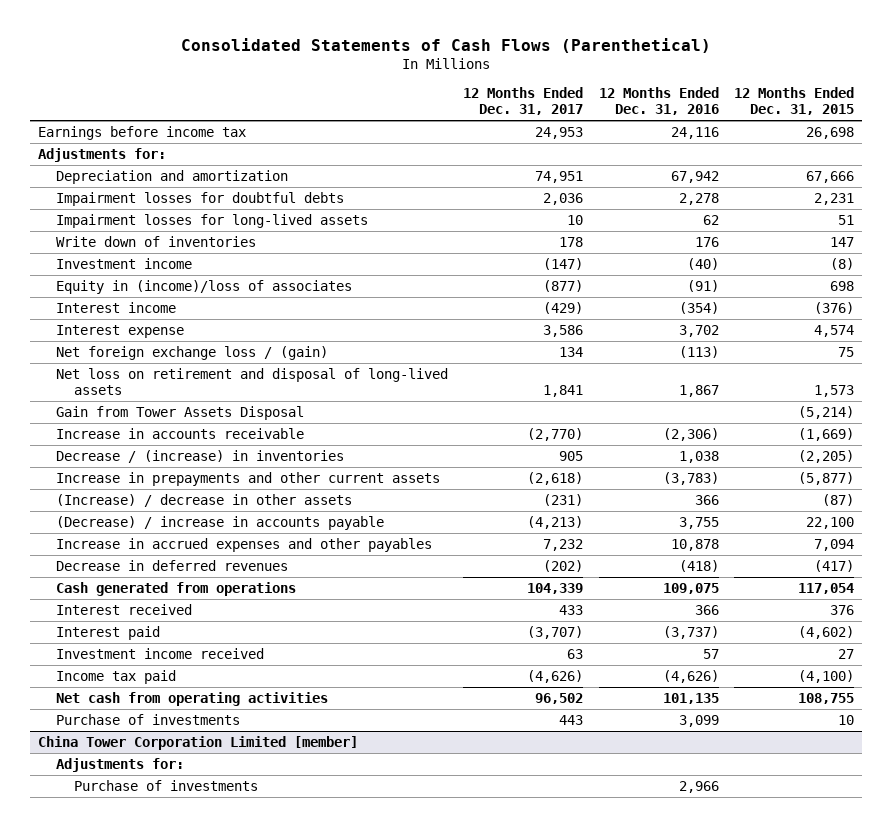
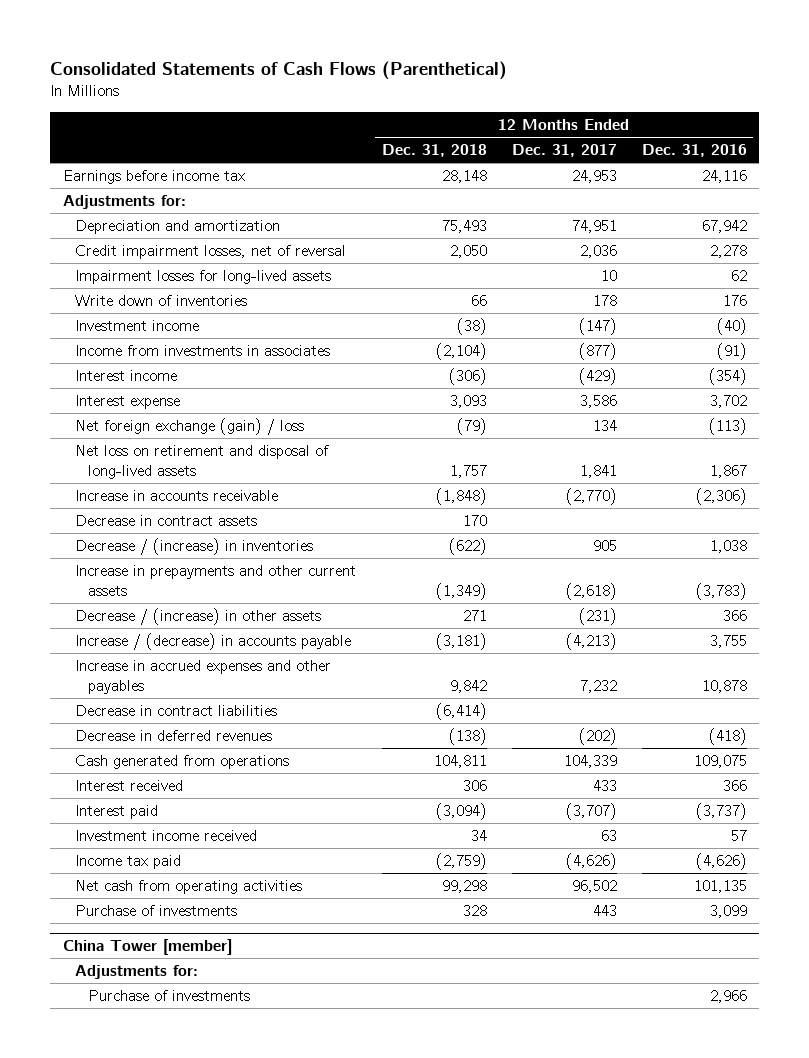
[734,87,855,116] 12 Months Ended Dec. 31, 2015 -> none
none -> [381,144,487,158] Dec. 31, 2018
[56,191,345,206] Impairment losses for doubtful debts -> [75,244,347,259] Credit impairment losses, net of reversal
[56,279,353,294] Equity in (income)/loss of associates -> [75,344,331,356] Income from investments in associates
[56,345,329,360] Net foreign exchange loss / (gain) -> [75,417,305,435] Net foreign exchange (gain) / loss
[56,405,305,420] Gain from Tower Assets Disposal -> none
none -> [75,514,258,526] Decrease in contract assets
[56,493,353,507] (Increase) / decrease in other assets -> [75,607,322,625] Decrease / (increase) in other assets
[56,515,385,530] (Decrease) / increase in accounts payable -> [75,632,352,650] Increase / (decrease) in accounts payable
none -> [75,704,278,716] Decrease in contract liabilities
[37,735,358,750] China Tower Corporation Limited [member] -> [62,939,232,956] China Tower [member]

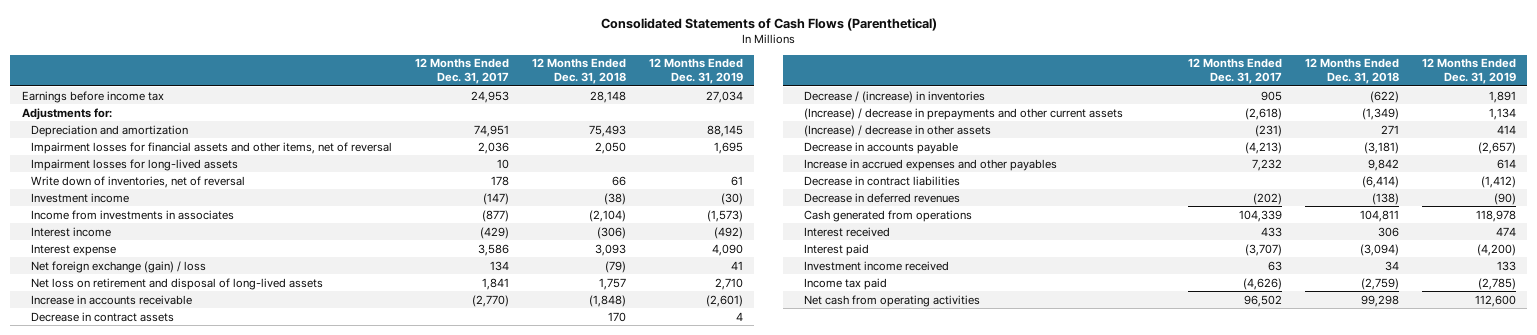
[641,144,747,158] Dec. 31, 2016 -> none
none -> [648,58,743,85] 12 Months Ended Dec. 31, 2019
[75,244,347,259] Credit impairment losses, net of reversal -> [30,141,392,154] Impairment losses for financial assets and other items, net of reversal
[75,294,248,306] Write down of inventories -> [30,175,245,188] Write down of inventories, net of reversal
[75,564,357,597] Increase in prepayments and other current assets -> [803,107,1123,120] (Increase) / decrease in prepayments and other current assets
[75,607,322,625] Decrease / (increase) in other assets -> [803,124,991,137] (Increase) / decrease in other assets
[75,632,352,650] Increase / (decrease) in accounts payable -> [803,141,958,154] Decrease in accounts payable
[75,904,238,916] Purchase of investments -> none
[62,939,232,956] China Tower [member] -> none
[75,964,199,979] Adjustments for: -> none
[88,989,251,1001] Purchase of investments -> none

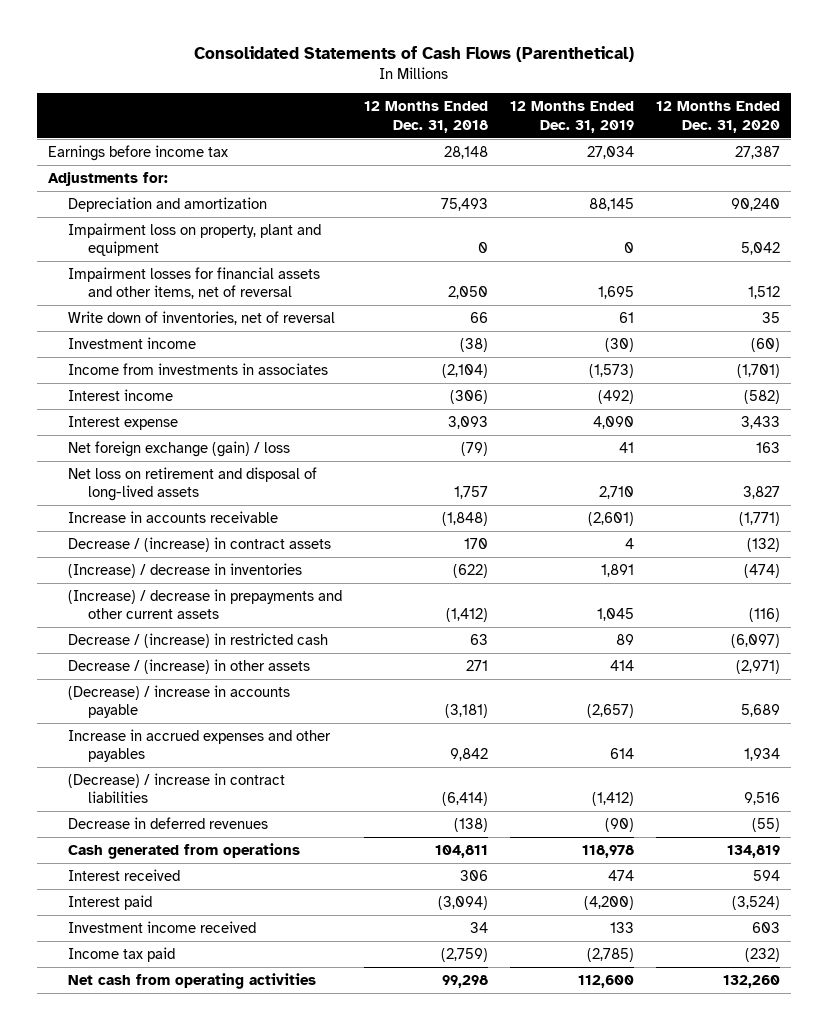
[414,58,509,85] 12 Months Ended Dec. 31, 2017 -> none
none -> [655,101,780,133] 12 Months Ended Dec. 31, 2020
none -> [68,223,322,257] Impairment loss on property, plant and equipment
[30,158,238,171] Impairment losses for long-lived assets -> none
[30,311,174,322] Decrease in contract assets -> [68,537,332,553] Decrease / (increase) in contract assets
[803,90,985,103] Decrease / (increase) in inventories -> [68,563,303,579] (Increase) / decrease in inventories
[1361,107,1399,120] (1,349) -> [446,608,489,623] (1,412)
[1488,107,1516,120] 1,134 -> [596,608,634,622] 1,045
none -> [68,633,329,649] Decrease / (increase) in restricted cash
[803,124,991,137] (Increase) / decrease in other assets -> [68,659,311,675] Decrease / (increase) in other assets
[803,141,958,154] Decrease in accounts payable -> [68,685,291,719] (Decrease) / increase in accounts payable
[803,175,960,186] Decrease in contract liabilities -> [68,773,286,804] (Decrease) / increase in contract liabilities

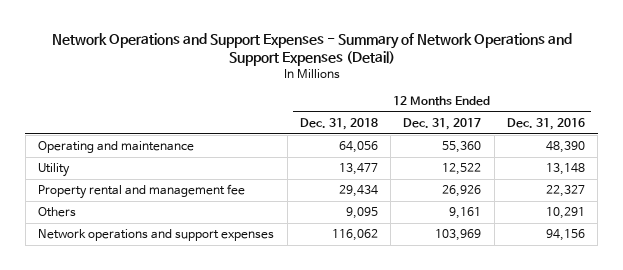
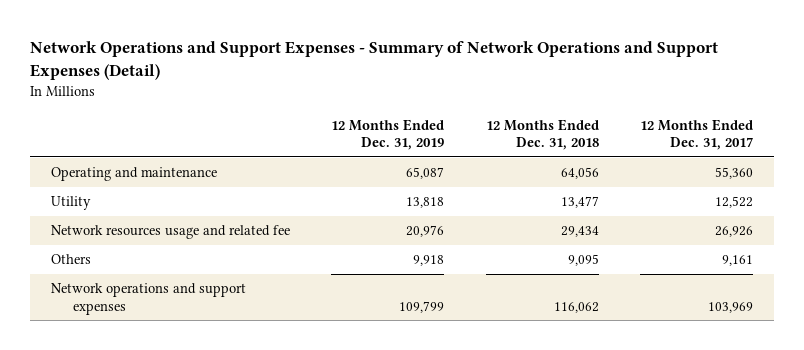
[506,118,585,131] Dec. 31, 2016 -> none
none -> [331,118,445,150] 12 Months Ended Dec. 31, 2019
[38,184,246,200] Property rental and management fee -> [50,225,290,240] Network resources usage and related fee

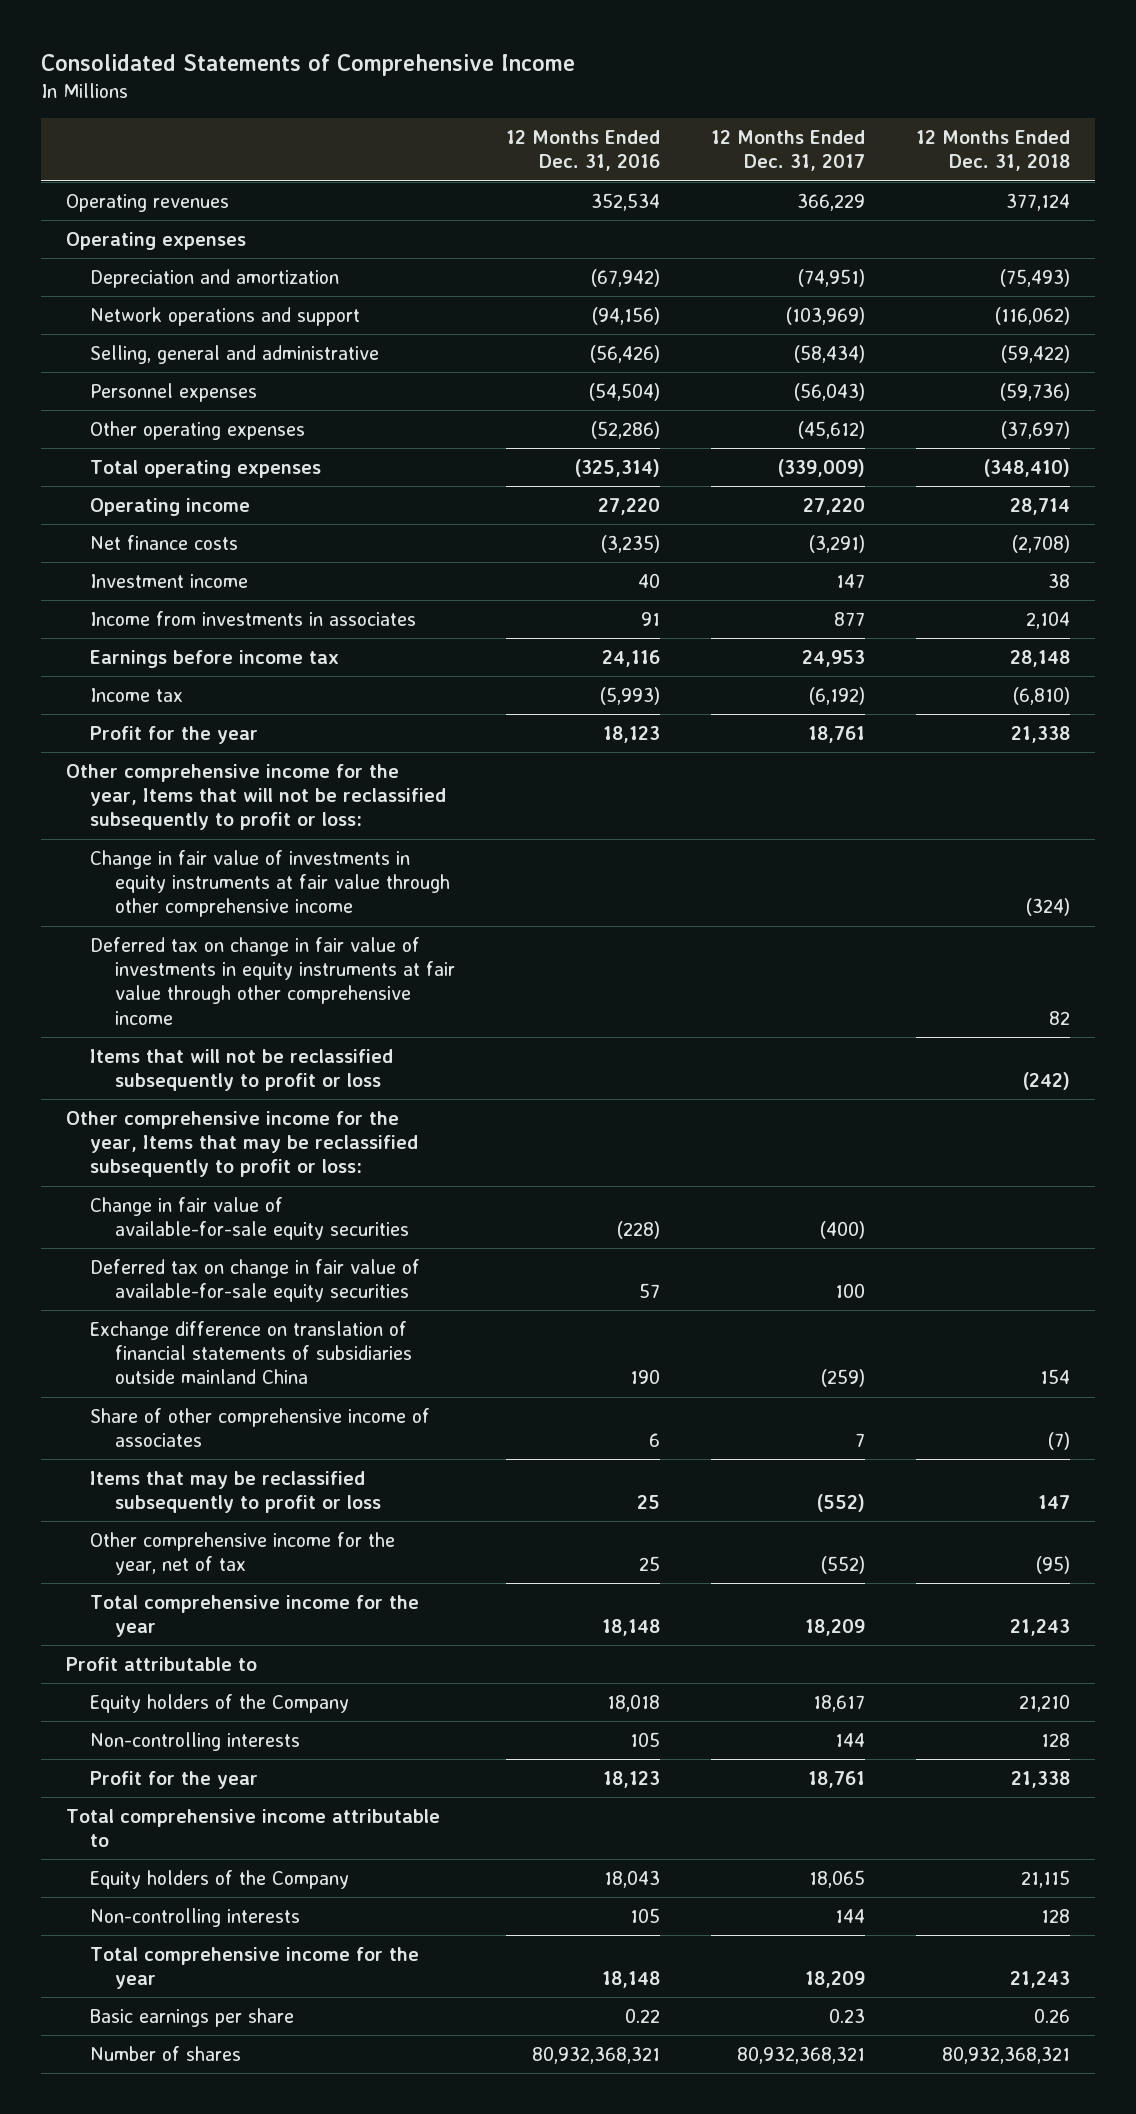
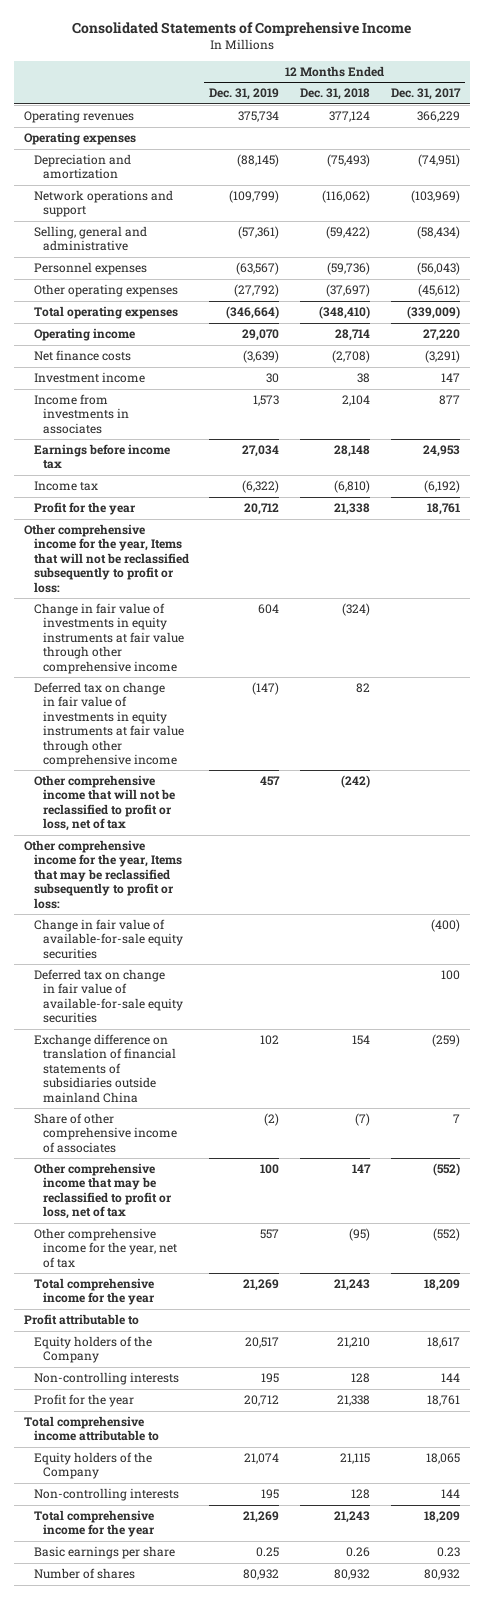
[505,130,660,172] 12 Months Ended Dec. 31, 2016 -> none
none -> [209,88,280,101] Dec. 31, 2019
[90,1048,394,1092] Items that will not be reclassified subsequently to profit or loss -> [33,775,176,832] Other comprehensive income that will not be reclassified to profit or loss, net of tax
[90,1470,381,1514] Items that may be reclassified subsequently to profit or loss -> [33,1163,173,1220] Other comprehensive income that may be reclassified to profit or loss, net of tax
[736,2045,865,2064] 80,932,368,321 -> [423,1569,460,1581] 80,932
[941,2045,1070,2064] 80,932,368,321 -> [334,1569,371,1581] 80,932

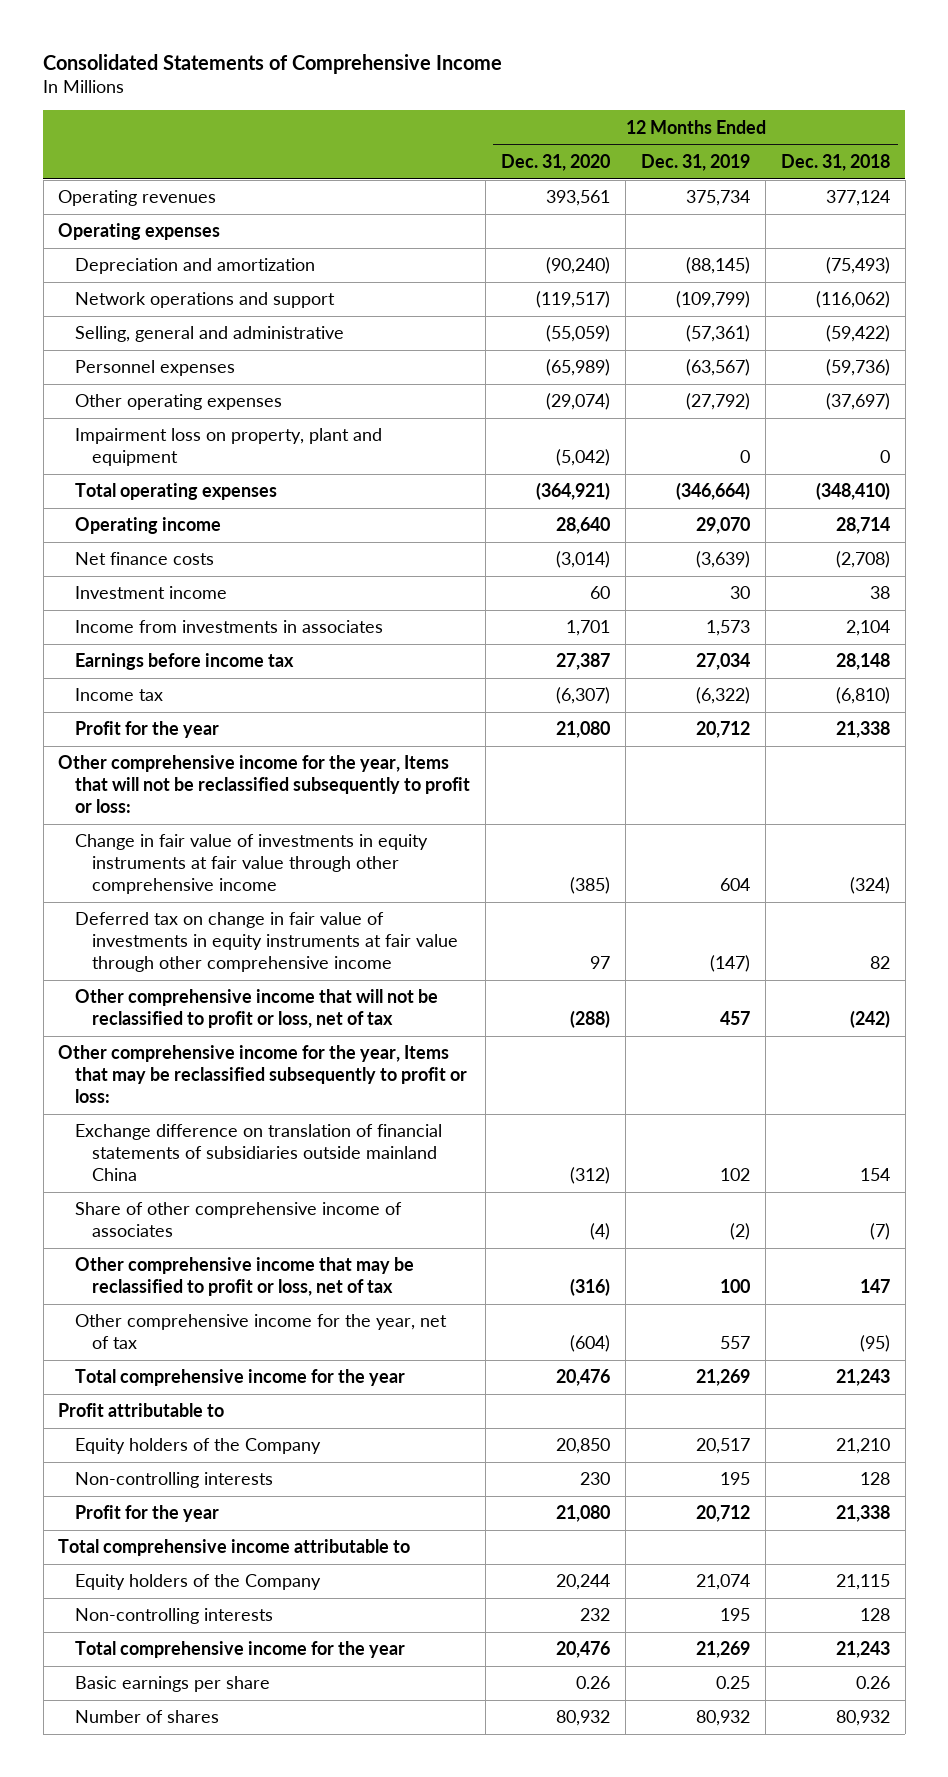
[390,88,461,101] Dec. 31, 2017 -> none
none -> [501,153,611,171] Dec. 31, 2020
none -> [75,428,383,467] Impairment loss on property, plant and equipment
[33,919,184,959] Change in fair value of available-for-sale equity securities -> none
[33,969,184,1024] Deferred tax on change in fair value of available-for-sale equity securities -> none

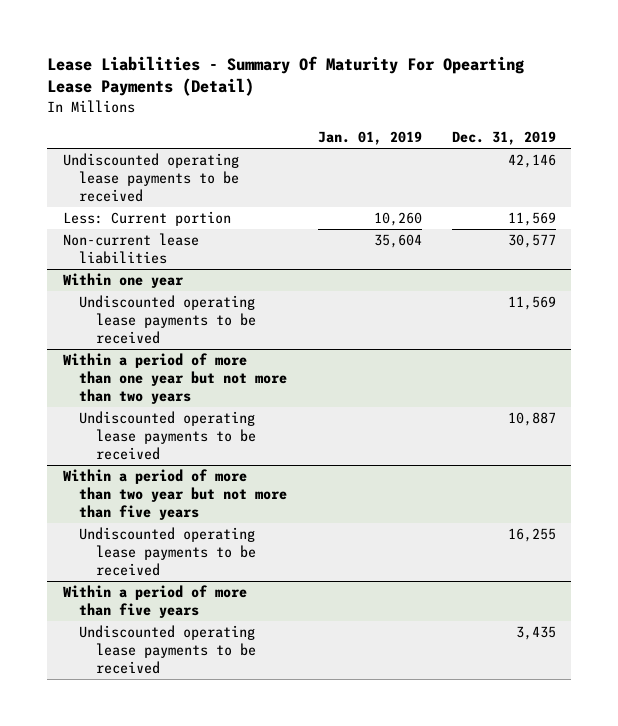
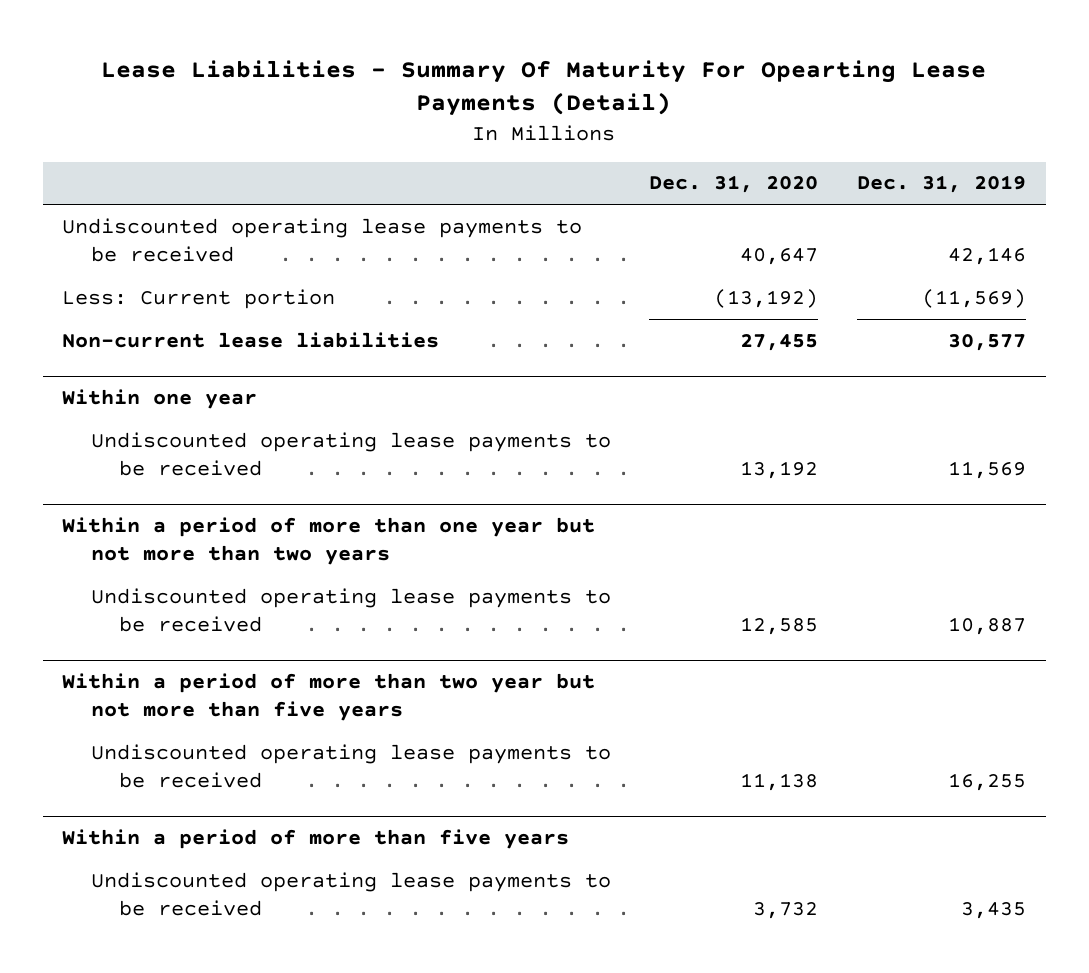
[317,131,422,146] Jan. 01, 2019 -> none
none -> [649,175,819,194] Dec. 31, 2020
[507,212,556,227] 11,569 -> [922,288,1027,308] (11,569)

